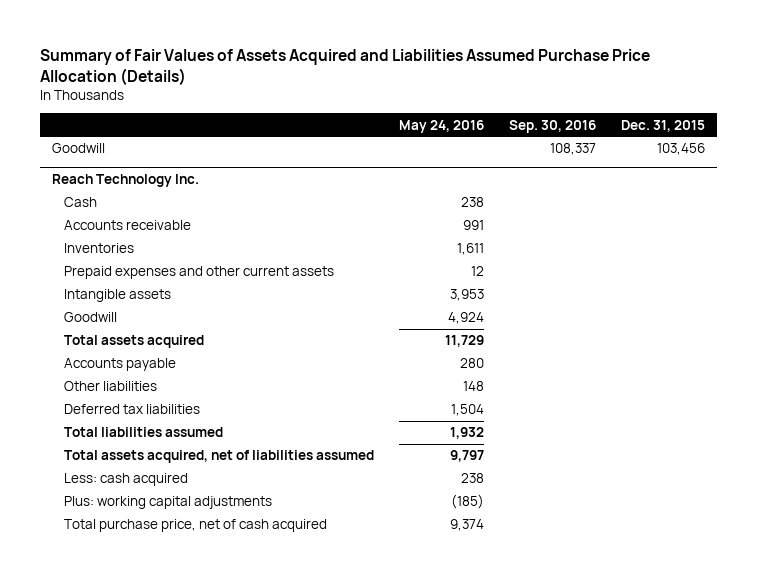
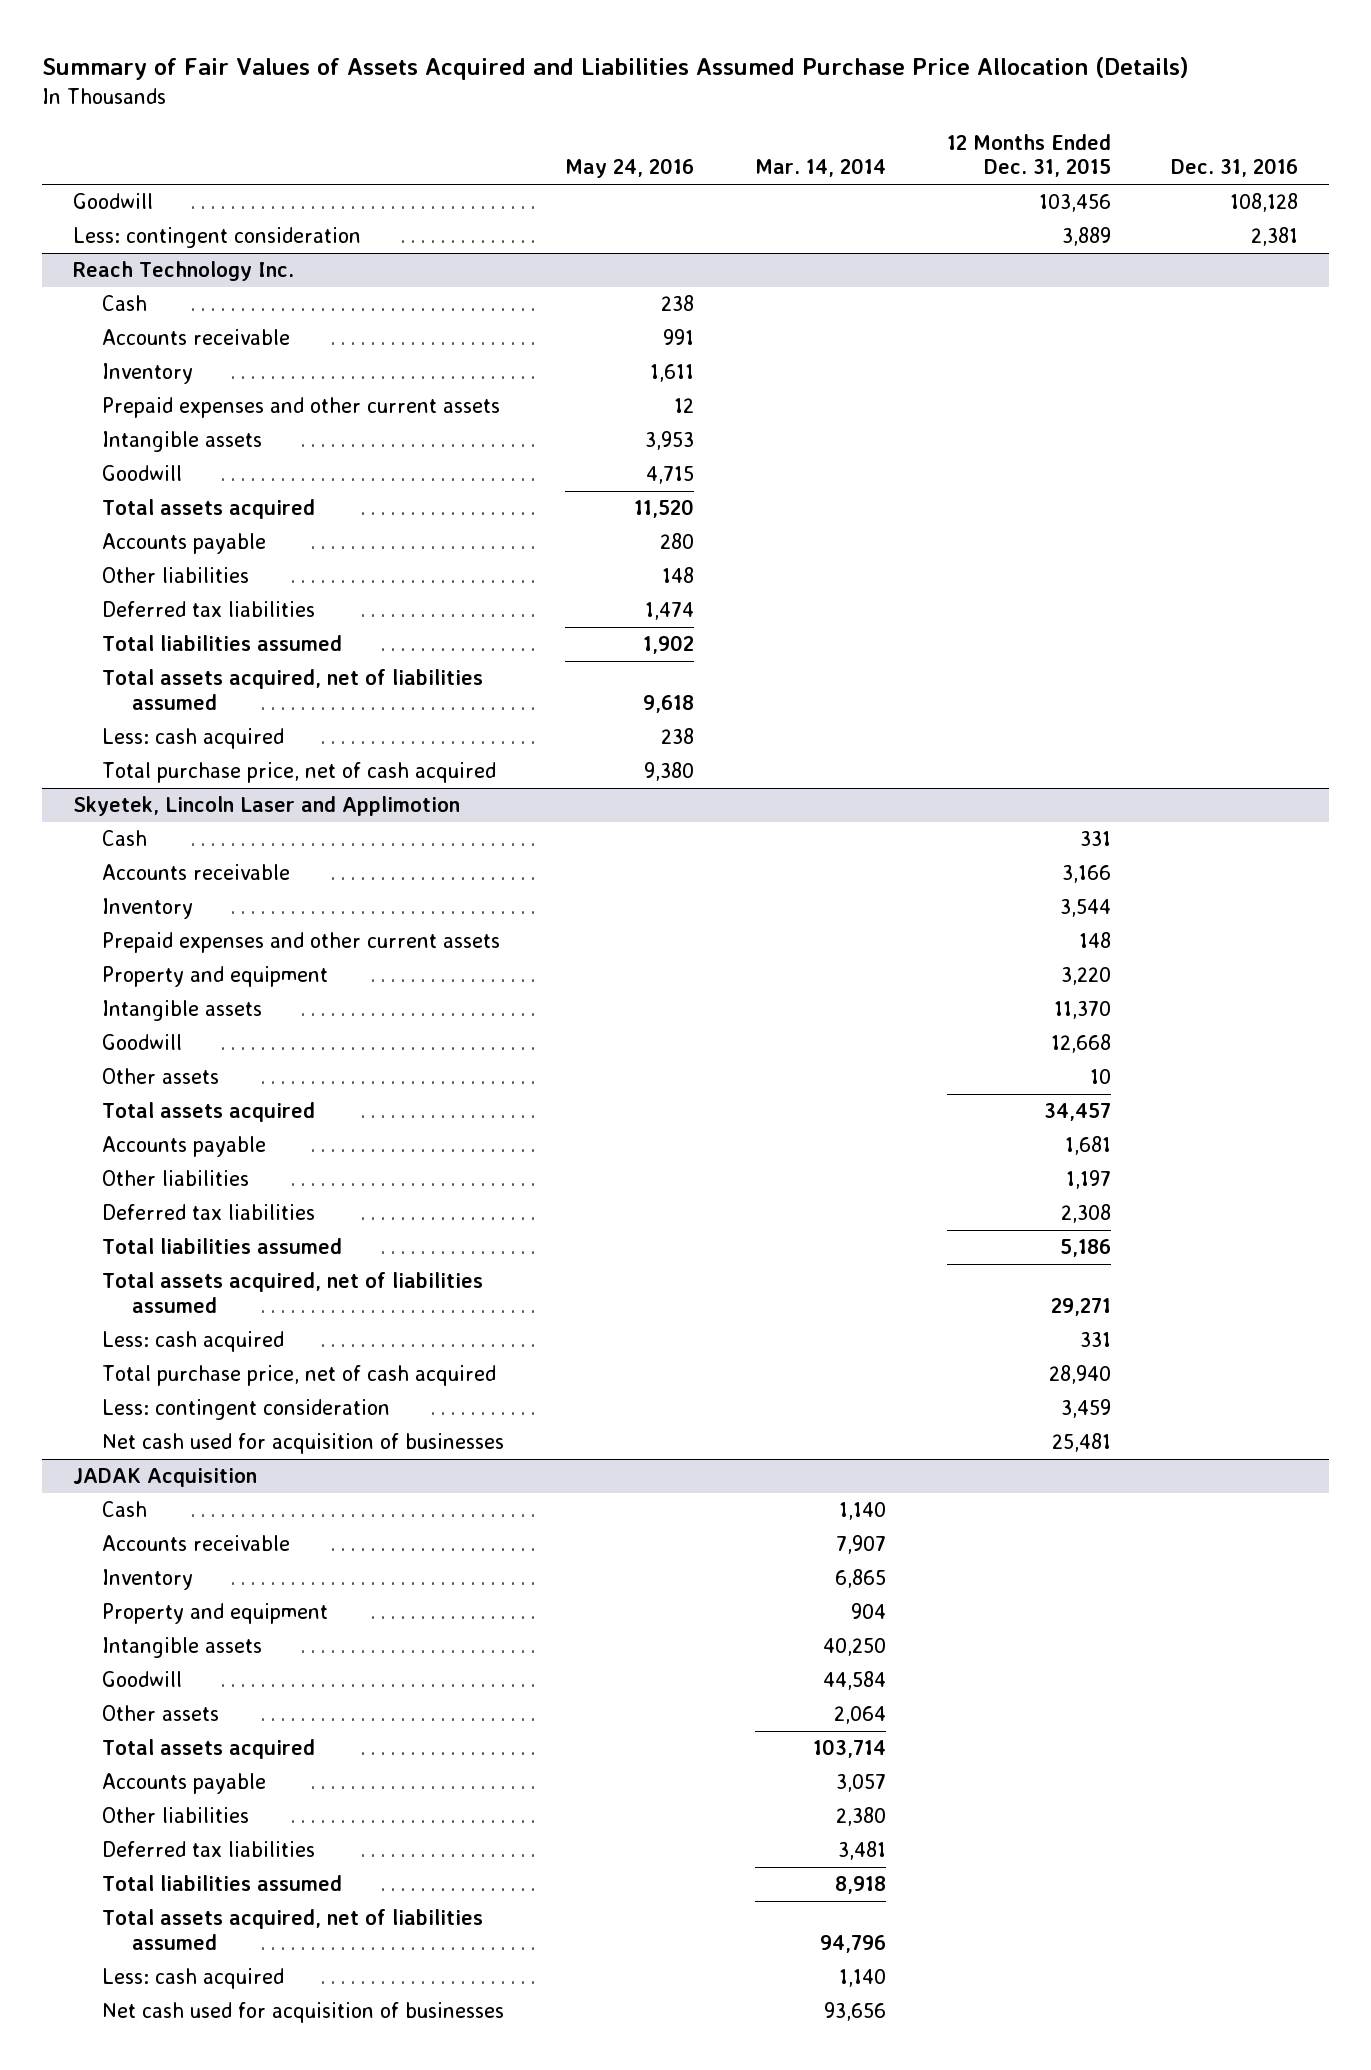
[508,119,596,133] Sep. 30, 2016 -> none
[620,119,705,132] Dec. 31, 2015 -> none
none -> [754,158,886,178] Mar. 14, 2014
none -> [946,133,1111,178] 12 Months Ended Dec. 31, 2015
none -> [1171,158,1299,178] Dec. 31, 2016
none -> [72,227,361,249] Less: contingent consideration
[64,243,135,254] Inventories -> [102,363,194,385] Inventory
[447,312,484,325] 4,924 -> [646,466,695,485] 4,715
[444,335,484,348] 11,729 -> [634,499,695,519] 11,520
[450,404,484,417] 1,504 -> [645,602,695,621] 1,474
[449,427,484,440] 1,932 -> [643,635,695,655] 1,902
[449,450,484,463] 9,797 -> [643,694,695,713] 9,618
[64,496,273,510] Plus: working capital adjustments -> none
[449,519,484,532] 9,374 -> [644,762,695,782] 9,380
none -> [72,796,460,817] Skyetek, Lincoln Laser and Applimotion
none -> [102,830,148,847] Cash
none -> [102,864,291,881] Accounts receivable
none -> [102,898,194,920] Inventory
none -> [102,932,501,954] Prepaid expenses and other current assets
none -> [102,966,329,988] Property and equipment
none -> [102,1000,263,1022] Intangible assets
none -> [102,1034,183,1051] Goodwill
none -> [102,1068,220,1085] Other assets
none -> [102,1102,316,1123] Total assets acquired
none -> [102,1136,267,1158] Accounts payable
none -> [102,1170,250,1187] Other liabilities
none -> [102,1204,316,1221] Deferred tax liabilities
none -> [102,1238,343,1255] Total liabilities assumed
none -> [102,1272,484,1313] Total assets acquired, net of liabilities assumed
none -> [102,1331,285,1353] Less: cash acquired
none -> [102,1365,497,1387] Total purchase price, net of cash acquired
none -> [102,1399,391,1421] Less: contingent consideration
none -> [102,1433,505,1455] Net cash used for acquisition of businesses
none -> [72,1468,257,1488] JADAK Acquisition
none -> [102,1501,148,1518] Cash
none -> [102,1535,291,1552] Accounts receivable
none -> [102,1569,194,1591] Inventory
none -> [102,1603,329,1625] Property and equipment
none -> [102,1637,263,1659] Intangible assets
none -> [102,1671,183,1688] Goodwill
none -> [102,1705,220,1722] Other assets
none -> [102,1739,316,1760] Total assets acquired
none -> [102,1773,267,1795] Accounts payable
none -> [102,1807,250,1824] Other liabilities
none -> [102,1841,316,1858] Deferred tax liabilities
none -> [102,1875,343,1892] Total liabilities assumed
none -> [102,1909,484,1950] Total assets acquired, net of liabilities assumed
none -> [102,1968,285,1990] Less: cash acquired
none -> [102,2002,505,2024] Net cash used for acquisition of businesses

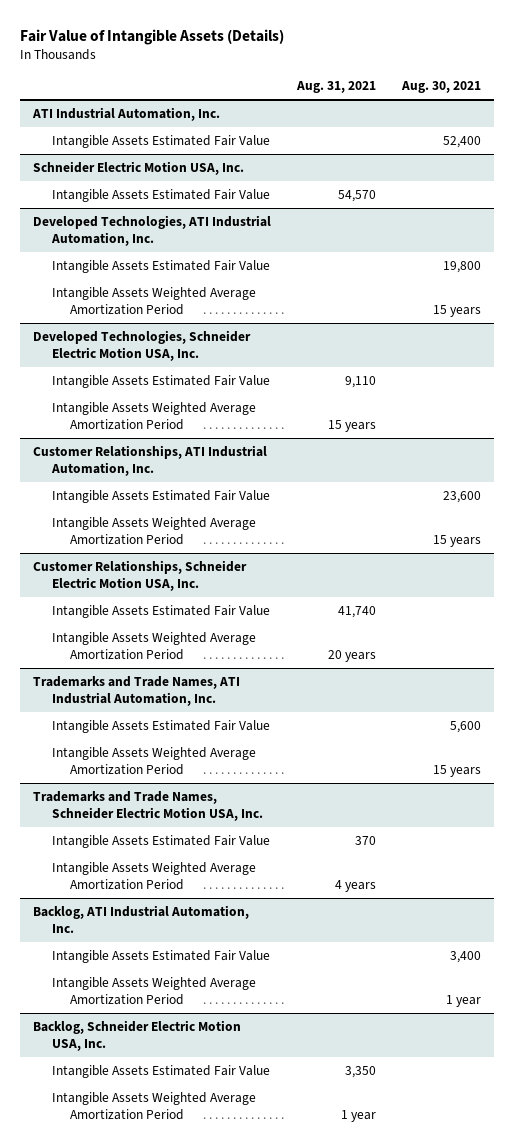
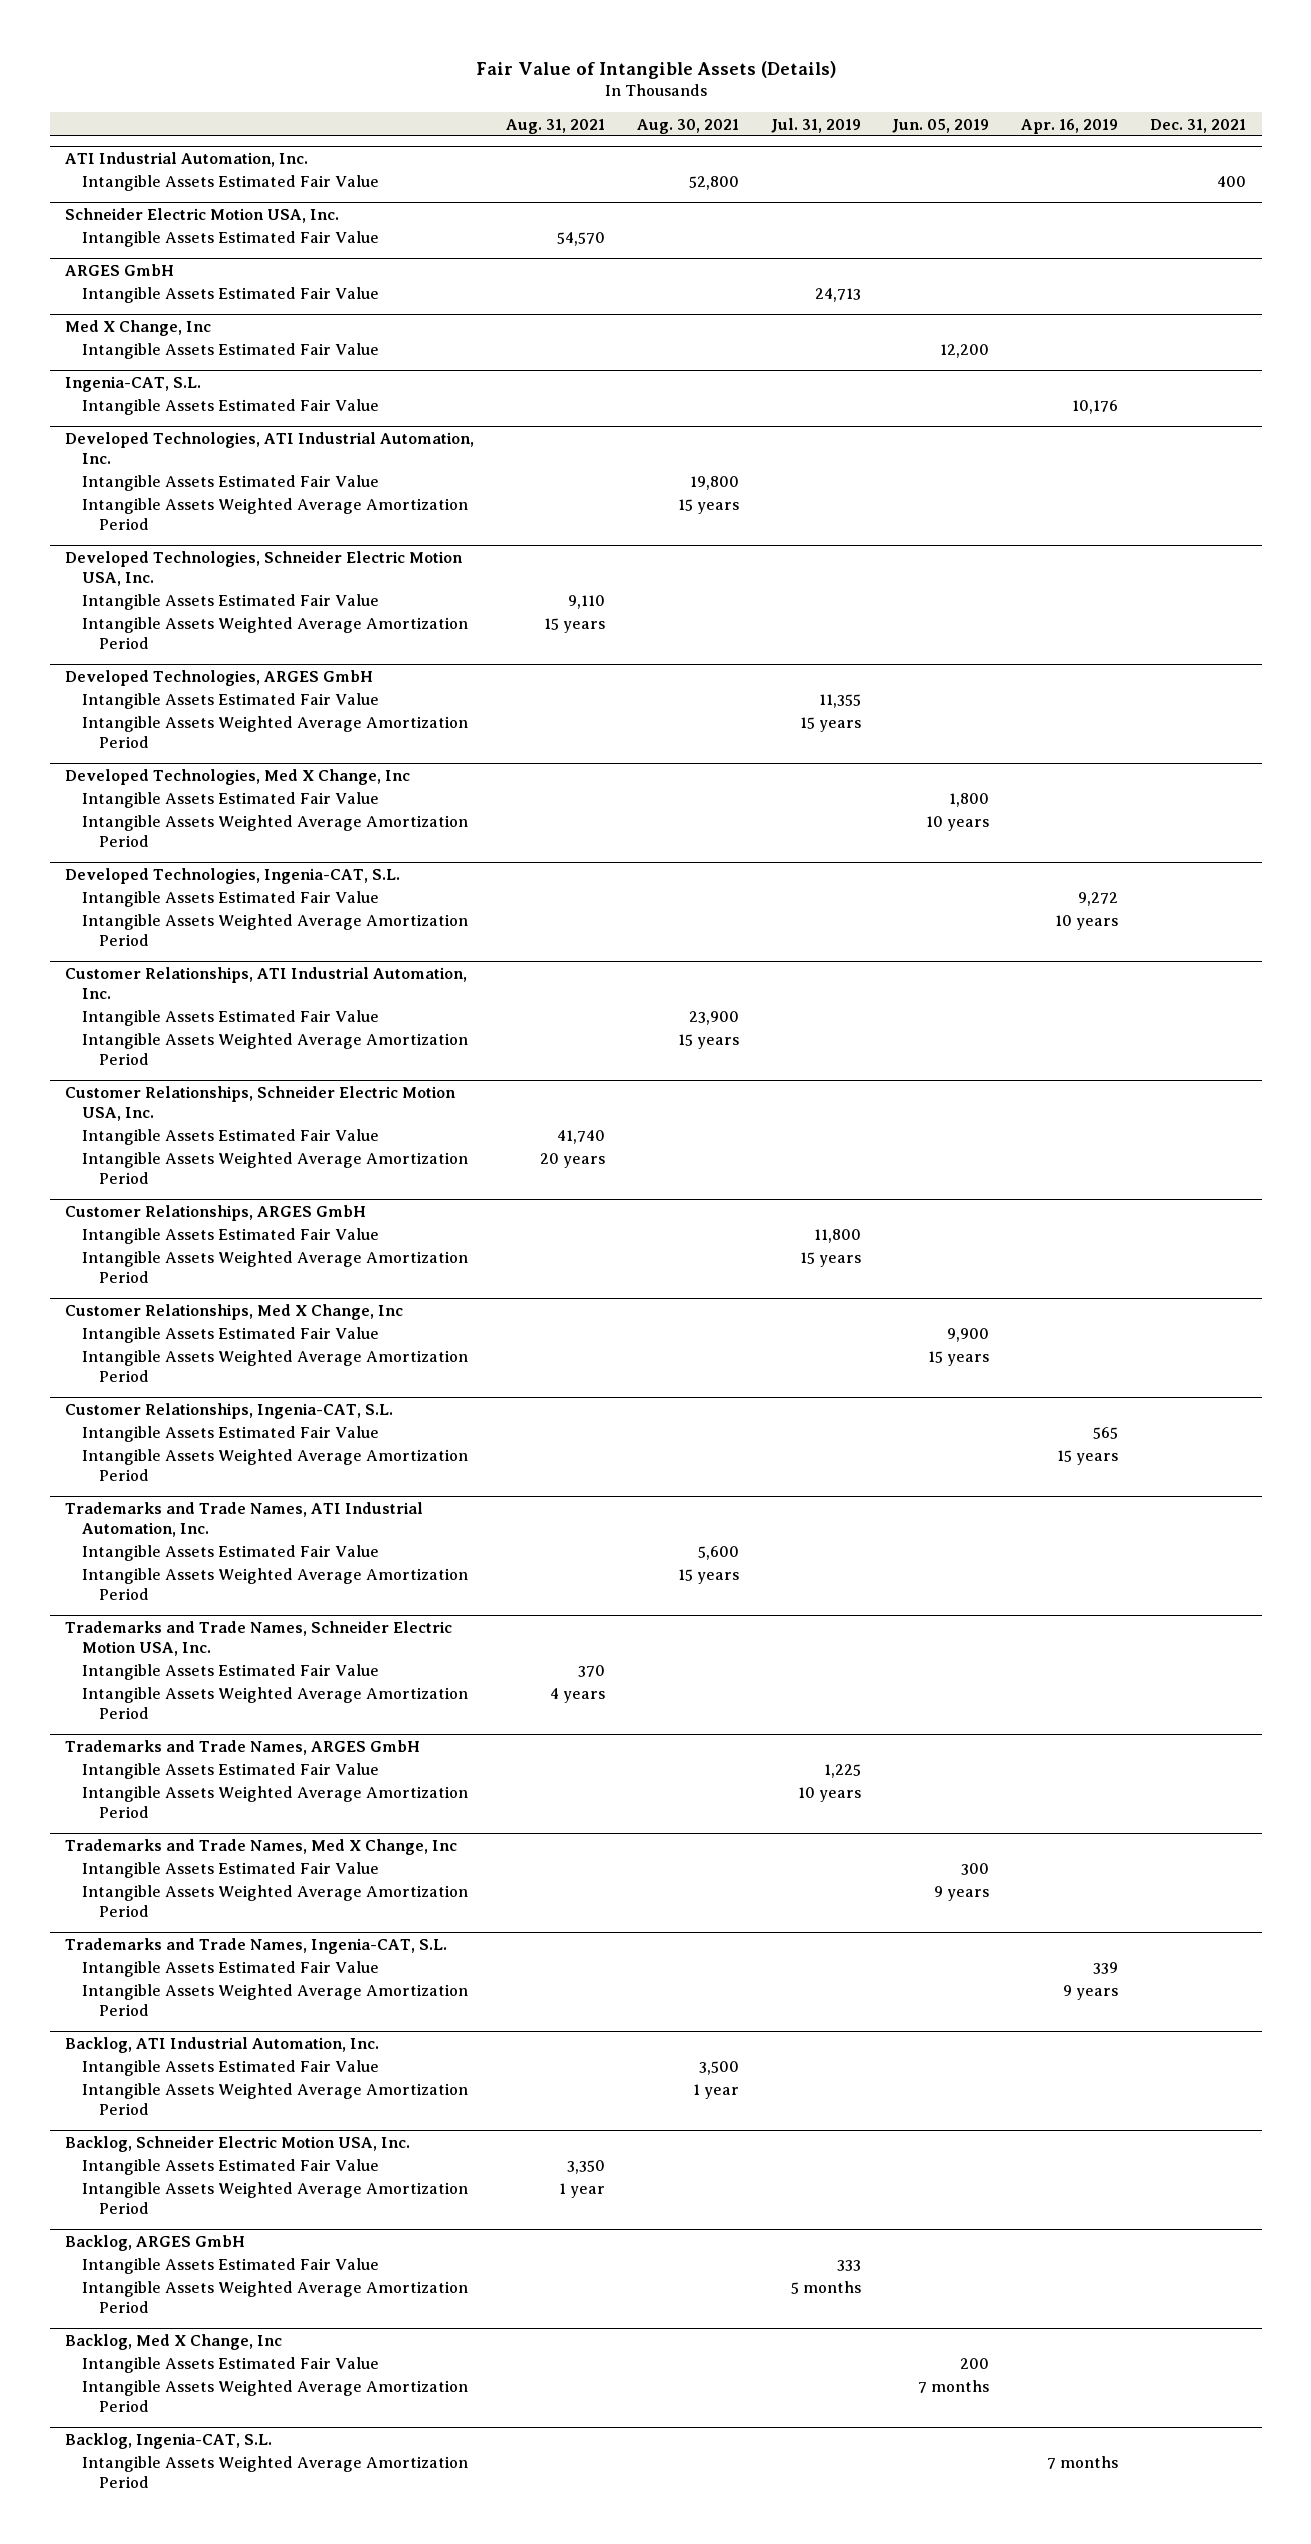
none -> [770,117,861,133] Jul. 31, 2019
none -> [892,118,990,133] Jun. 05, 2019
none -> [1021,118,1119,134] Apr. 16, 2019
none -> [1149,118,1246,133] Dec. 31, 2021
[443,135,482,148] 52,400 -> [688,176,739,191] 52,800
none -> [65,264,175,277] ARGES GmbH
none -> [81,287,379,304] Intangible Assets Estimated Fair Value
none -> [65,320,212,337] Med X Change, Inc
none -> [81,343,379,360] Intangible Assets Estimated Fair Value
none -> [65,376,202,393] Ingenia-CAT, S.L.
none -> [81,399,379,416] Intangible Assets Estimated Fair Value
none -> [65,670,374,687] Developed Technologies, ARGES GmbH
none -> [81,693,379,710] Intangible Assets Estimated Fair Value
none -> [81,716,468,748] Intangible Assets Weighted Average Amortization Period
none -> [65,769,411,786] Developed Technologies, Med X Change, Inc
none -> [81,792,379,809] Intangible Assets Estimated Fair Value
none -> [81,815,468,847] Intangible Assets Weighted Average Amortization Period
none -> [65,868,401,885] Developed Technologies, Ingenia-CAT, S.L.
none -> [81,891,379,908] Intangible Assets Estimated Fair Value
none -> [81,914,468,946] Intangible Assets Weighted Average Amortization Period
[443,490,482,503] 23,600 -> [688,1011,739,1026] 23,900
none -> [65,1205,367,1222] Customer Relationships, ARGES GmbH
none -> [81,1228,379,1245] Intangible Assets Estimated Fair Value
none -> [81,1251,468,1283] Intangible Assets Weighted Average Amortization Period
none -> [65,1304,404,1321] Customer Relationships, Med X Change, Inc
none -> [81,1327,379,1344] Intangible Assets Estimated Fair Value
none -> [81,1350,468,1382] Intangible Assets Weighted Average Amortization Period
none -> [65,1403,394,1420] Customer Relationships, Ingenia-CAT, S.L.
none -> [81,1426,379,1443] Intangible Assets Estimated Fair Value
none -> [81,1449,468,1481] Intangible Assets Weighted Average Amortization Period
none -> [65,1740,421,1756] Trademarks and Trade Names, ARGES GmbH
none -> [81,1763,379,1780] Intangible Assets Estimated Fair Value
none -> [81,1786,468,1818] Intangible Assets Weighted Average Amortization Period
none -> [65,1839,458,1856] Trademarks and Trade Names, Med X Change, Inc
none -> [81,1862,379,1879] Intangible Assets Estimated Fair Value
none -> [81,1885,468,1917] Intangible Assets Weighted Average Amortization Period
none -> [65,1938,448,1955] Trademarks and Trade Names, Ingenia-CAT, S.L.
none -> [81,1961,379,1978] Intangible Assets Estimated Fair Value
none -> [81,1984,468,2016] Intangible Assets Weighted Average Amortization Period
[450,950,482,963] 3,400 -> [698,2061,739,2076] 3,500
none -> [65,2235,246,2252] Backlog, ARGES GmbH
none -> [81,2258,379,2275] Intangible Assets Estimated Fair Value
none -> [81,2281,468,2313] Intangible Assets Weighted Average Amortization Period
none -> [65,2334,283,2351] Backlog, Med X Change, Inc
none -> [81,2357,379,2374] Intangible Assets Estimated Fair Value
none -> [81,2380,468,2412] Intangible Assets Weighted Average Amortization Period
none -> [65,2433,273,2450] Backlog, Ingenia-CAT, S.L.
none -> [81,2456,468,2488] Intangible Assets Weighted Average Amortization Period

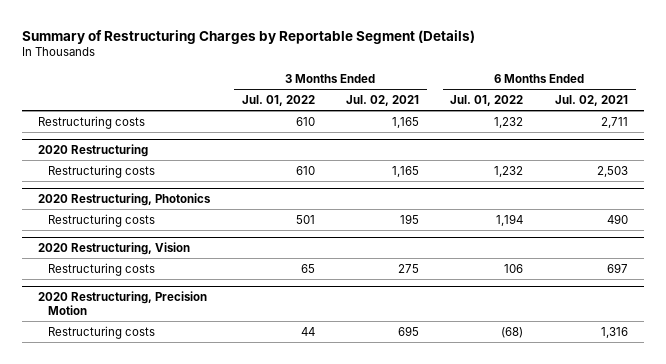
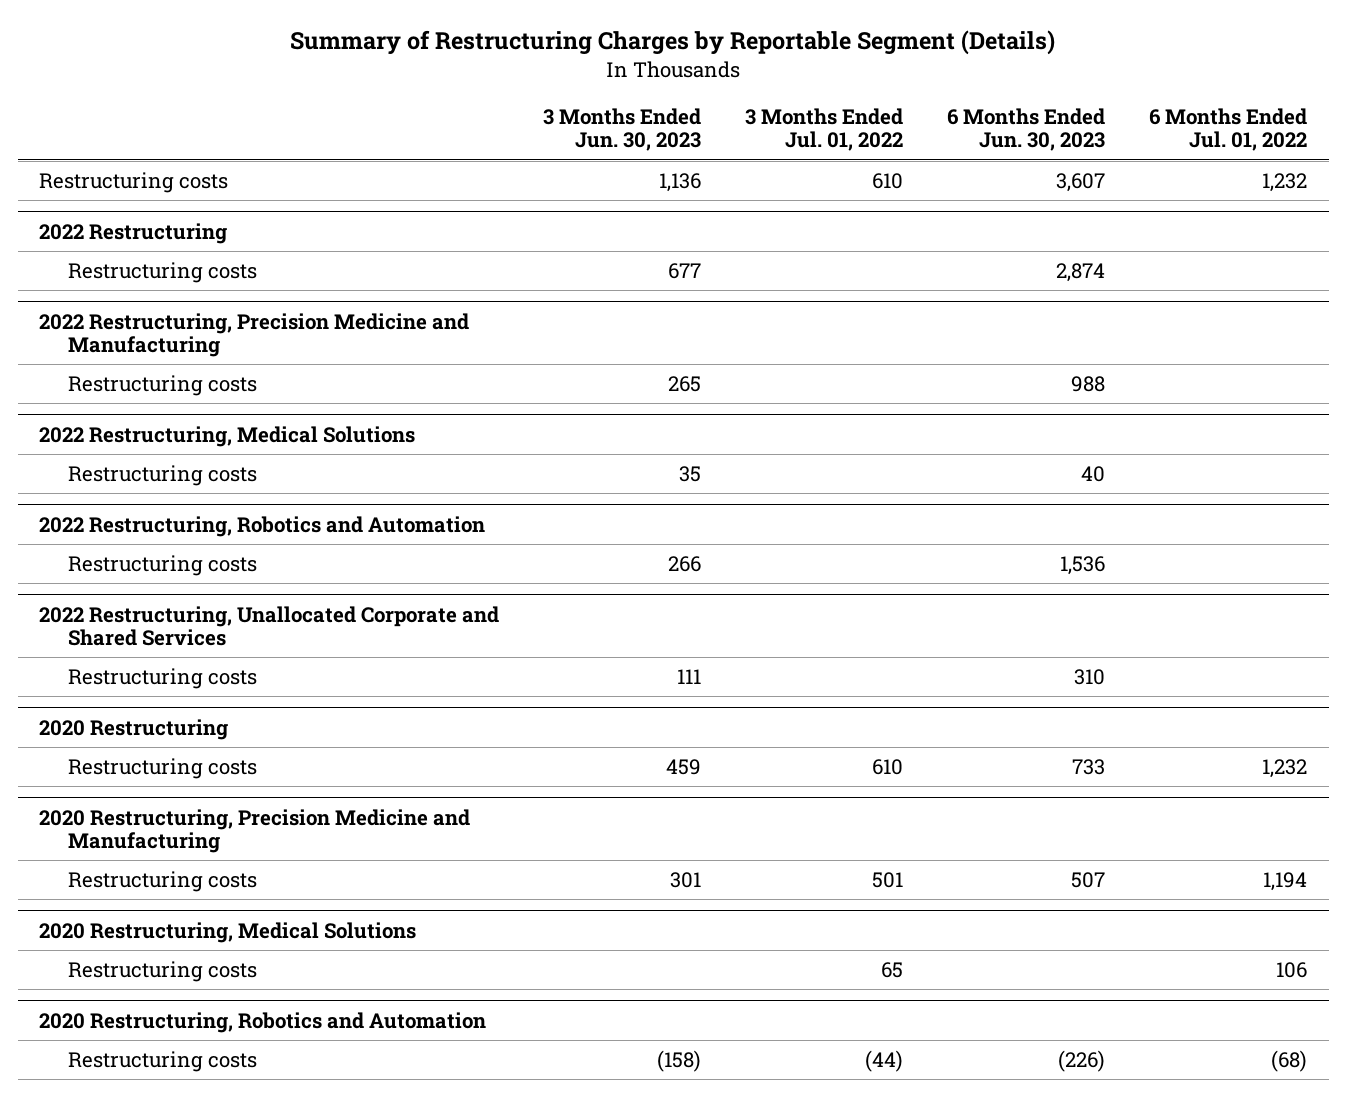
[345,94,419,106] Jul. 02, 2021 -> none
[554,94,628,106] Jul. 02, 2021 -> none
none -> [543,107,702,152] 3 Months Ended Jun. 30, 2023
none -> [947,107,1106,152] 6 Months Ended Jun. 30, 2023
none -> [39,222,228,244] 2022 Restructuring
none -> [68,261,258,283] Restructuring costs
none -> [39,312,470,358] 2022 Restructuring, Precision Medicine and Manufacturing
none -> [68,374,258,396] Restructuring costs
none -> [39,425,416,447] 2022 Restructuring, Medical Solutions
none -> [68,464,258,486] Restructuring costs
none -> [39,515,486,537] 2022 Restructuring, Robotics and Automation
none -> [68,554,258,576] Restructuring costs
none -> [39,605,500,647] 2022 Restructuring, Unallocated Corporate and Shared Services
none -> [68,667,258,689] Restructuring costs
[38,192,212,206] 2020 Restructuring, Photonics -> [39,808,471,854] 2020 Restructuring, Precision Medicine and Manufacturing
[38,241,191,255] 2020 Restructuring, Vision -> [39,921,417,943] 2020 Restructuring, Medical Solutions
[38,290,208,316] 2020 Restructuring, Precision Motion -> none
[47,325,155,339] Restructuring costs -> none
none -> [39,1011,487,1033] 2020 Restructuring, Robotics and Automation
none -> [68,1050,258,1072] Restructuring costs

